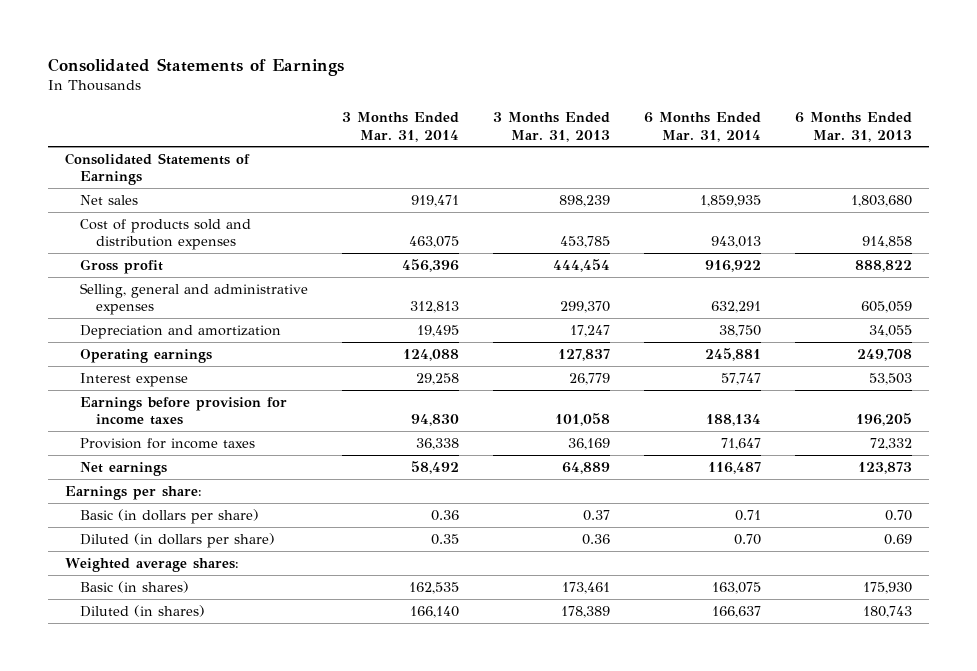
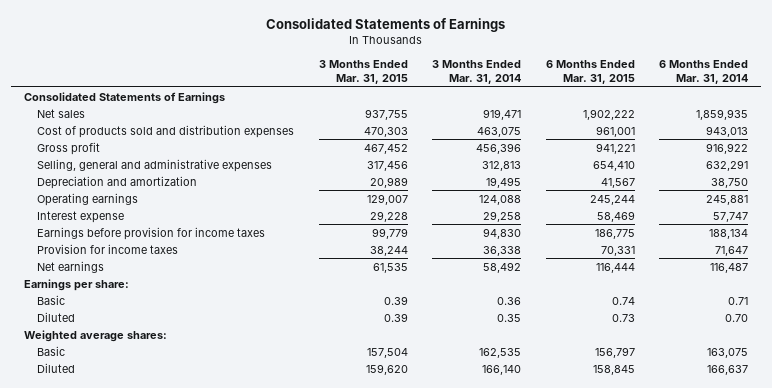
[493,111,611,142] 3 Months Ended Mar. 31, 2013 -> none
[794,111,912,142] 6 Months Ended Mar. 31, 2013 -> none
none -> [318,59,408,85] 3 Months Ended Mar. 31, 2015
none -> [545,59,635,85] 6 Months Ended Mar. 31, 2015
[80,508,260,524] Basic (in dollars per share) -> [37,294,66,305] Basic
[80,532,276,548] Diluted (in dollars per share) -> [37,311,76,322] Diluted
[80,580,190,593] Basic (in shares) -> [37,345,66,356] Basic
[80,604,206,617] Diluted (in shares) -> [37,362,76,373] Diluted

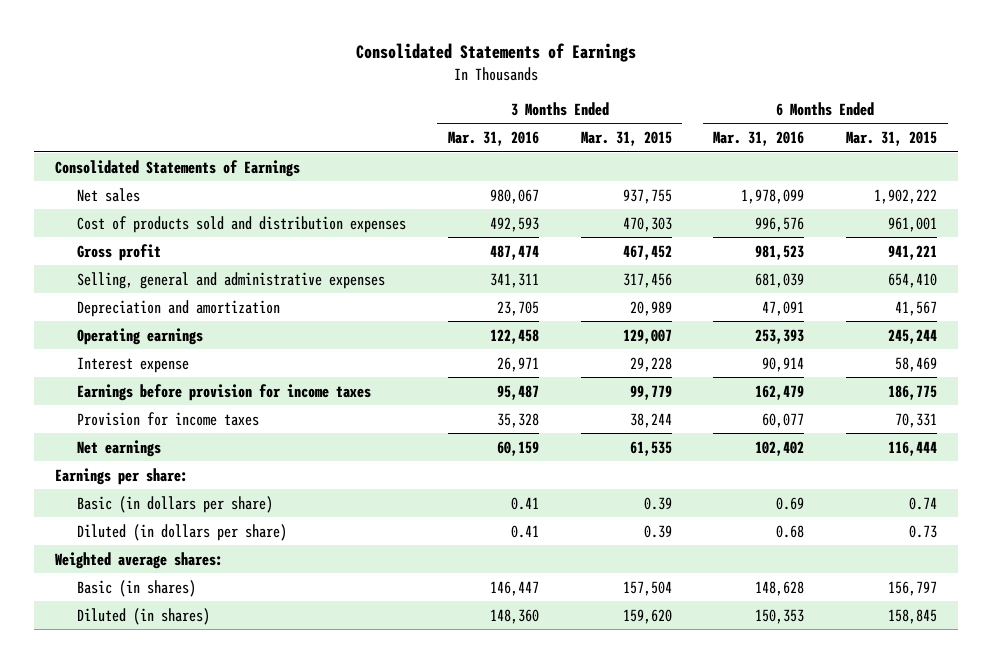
[432,59,522,85] 3 Months Ended Mar. 31, 2014 -> none
[659,59,749,85] 6 Months Ended Mar. 31, 2014 -> none
none -> [447,131,539,147] Mar. 31, 2016
none -> [713,131,805,147] Mar. 31, 2016
[37,294,66,305] Basic -> [77,495,274,513] Basic (in dollars per share)
[37,311,76,322] Diluted -> [77,523,288,541] Diluted (in dollars per share)
[37,345,66,356] Basic -> [77,579,197,597] Basic (in shares)
[37,362,76,373] Diluted -> [77,607,211,625] Diluted (in shares)

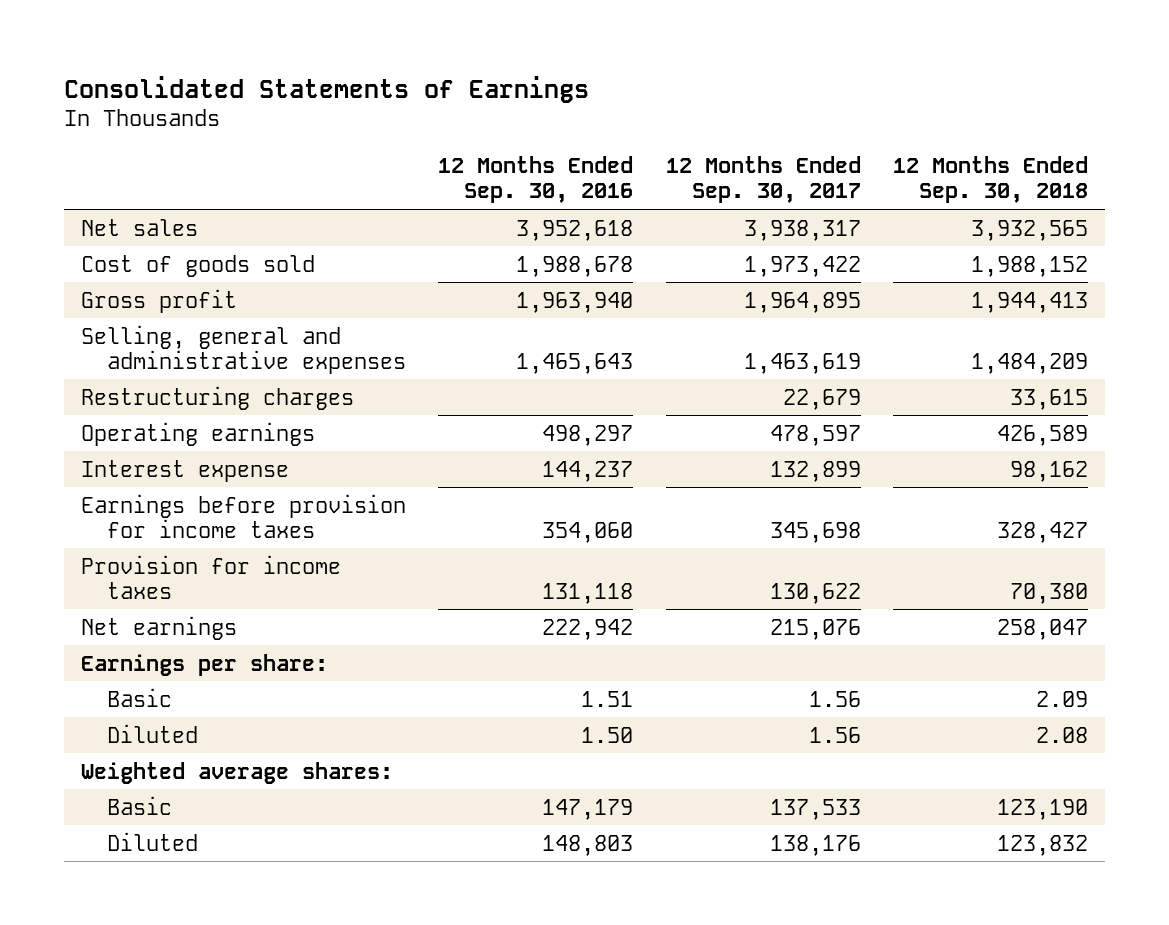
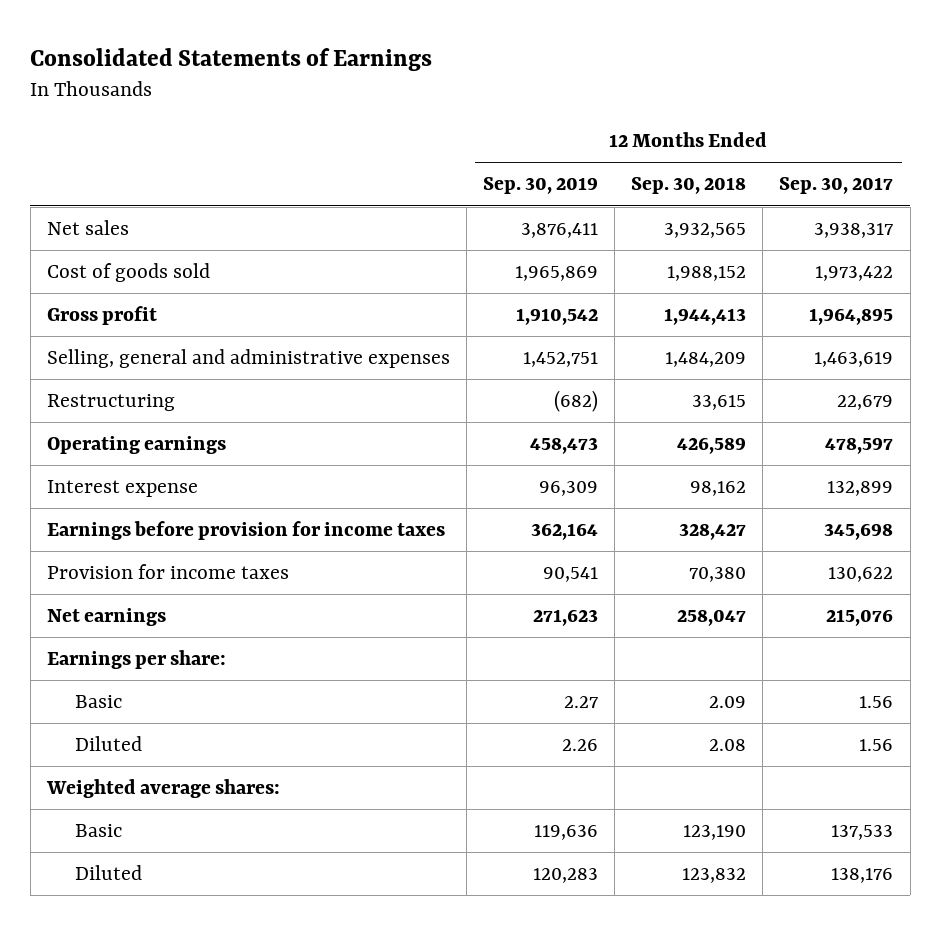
[438,156,634,204] 12 Months Ended Sep. 30, 2016 -> none
none -> [482,177,598,195] Sep. 30, 2019
[80,385,354,410] Restructuring charges -> [46,394,175,412] Restructuring

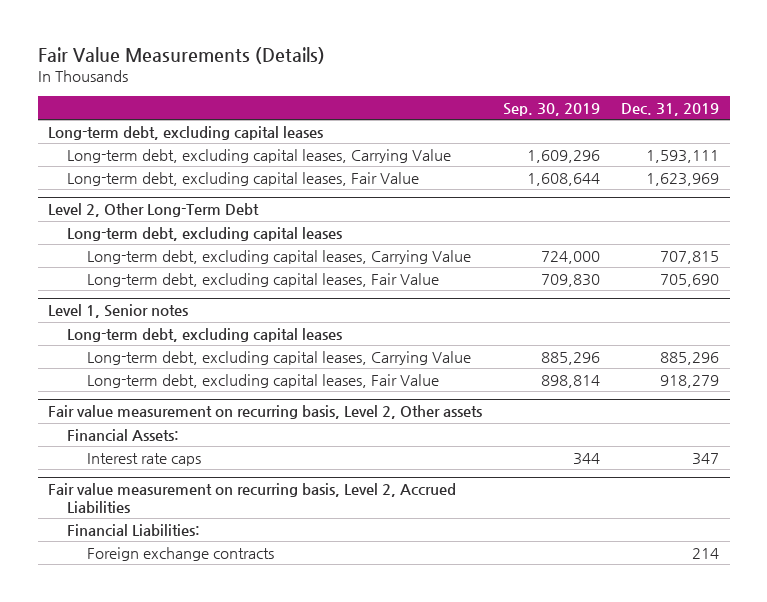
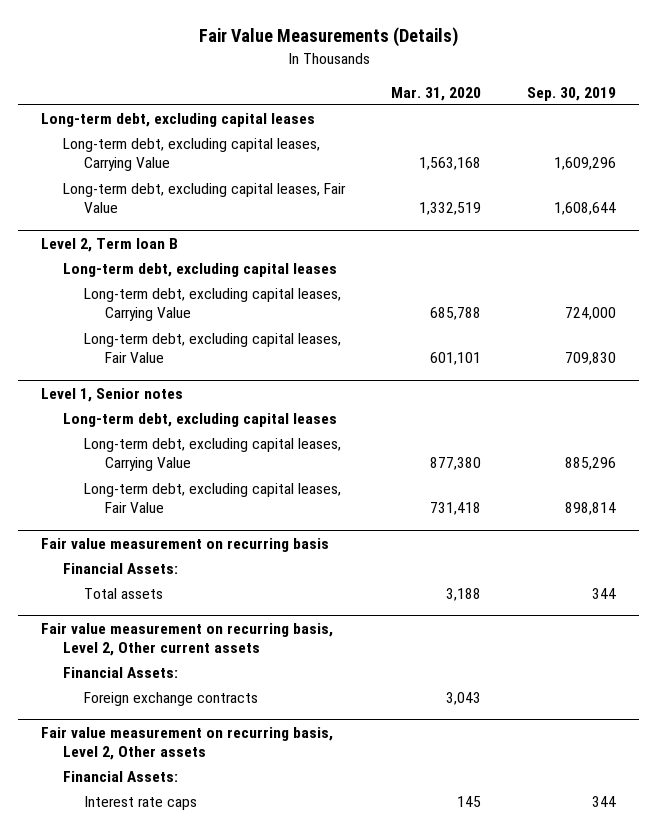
[621,102,720,116] Dec. 31, 2019 -> none
none -> [390,86,481,101] Mar. 31, 2020
[48,203,260,218] Level 2, Other Long-Term Debt -> none
none -> [41,237,179,252] Level 2, Term loan B
none -> [41,537,330,552] Fair value measurement on recurring basis
none -> [62,563,178,575] Financial Assets:
none -> [84,588,164,600] Total assets
none -> [41,622,334,656] Fair value measurement on recurring basis, Level 2, Other current assets
none -> [62,667,178,679] Financial Assets:
none -> [84,692,259,707] Foreign exchange contracts
[48,483,457,513] Fair value measurement on recurring basis, Level 2, Accrued Liabilities -> none
[67,523,201,536] Financial Liabilities: -> none
[86,546,274,561] Foreign exchange contracts -> none

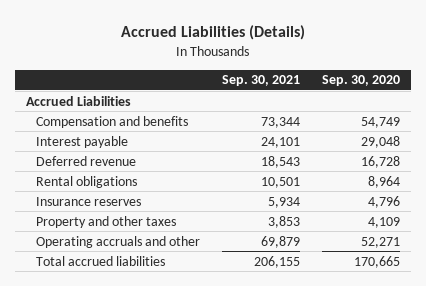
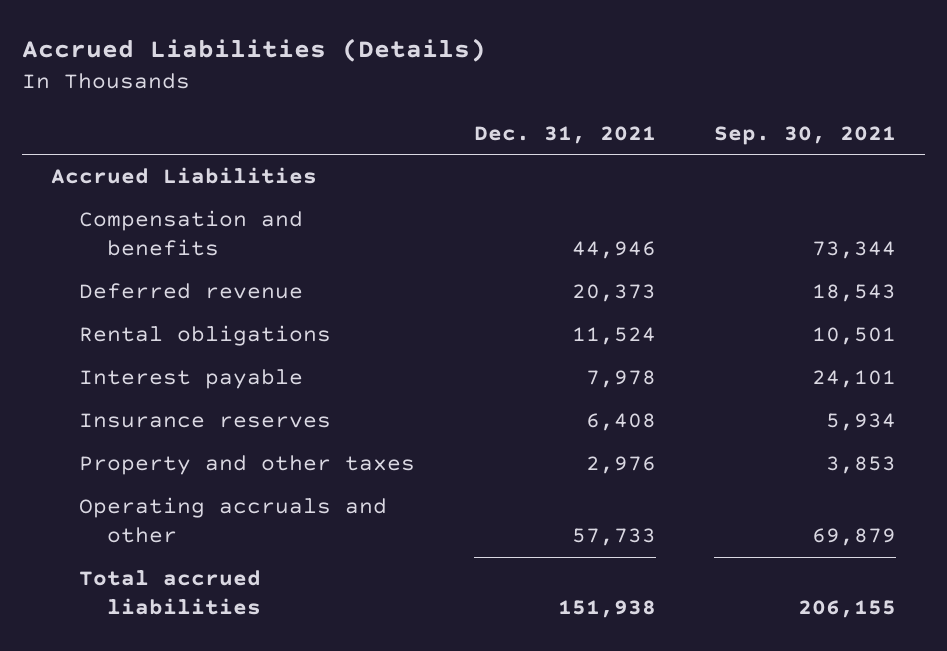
[321,75,400,87] Sep. 30, 2020 -> none
none -> [473,125,656,144] Dec. 31, 2021
[36,135,129,148] Interest payable -> [79,369,304,390] Interest payable

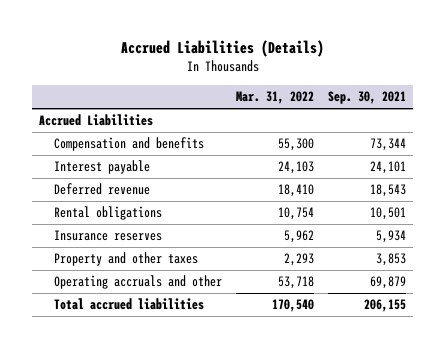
[473,125,656,144] Dec. 31, 2021 -> none
none -> [235,91,314,105] Mar. 31, 2022
[79,369,304,390] Interest payable -> [53,160,150,175] Interest payable

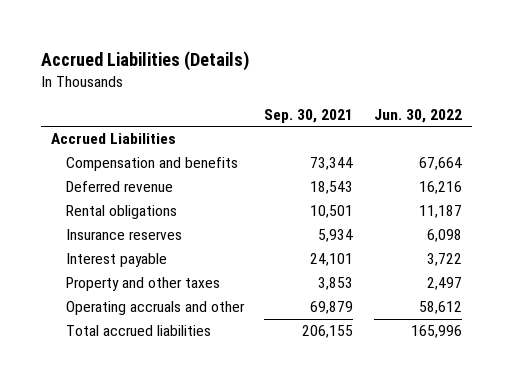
[235,91,314,105] Mar. 31, 2022 -> none
none -> [373,108,462,123] Jun. 30, 2022
[53,160,150,175] Interest payable -> [66,253,168,268] Interest payable

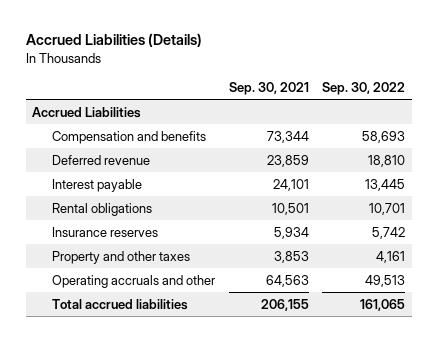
[373,108,462,123] Jun. 30, 2022 -> none
none -> [322,82,406,96] Sep. 30, 2022
[310,181,354,195] 18,543 -> [266,154,309,167] 23,859
[66,253,168,268] Interest payable -> [52,178,143,192] Interest payable
[310,301,354,315] 69,879 -> [265,274,309,287] 64,563

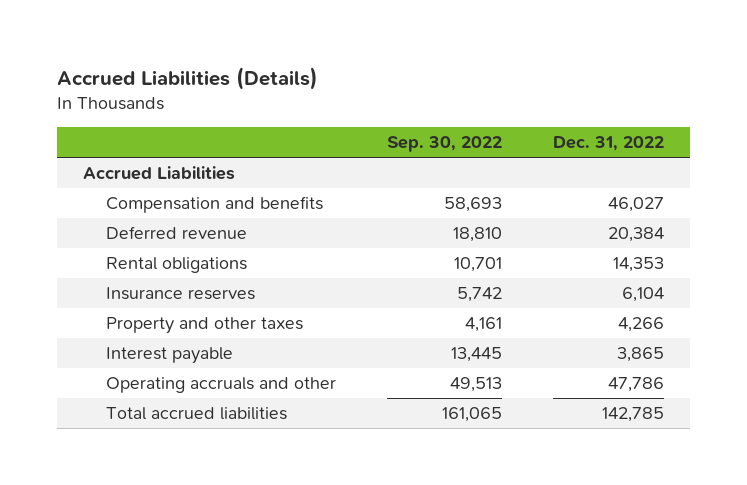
[228,82,309,96] Sep. 30, 2021 -> none
none -> [553,136,665,152] Dec. 31, 2022
[52,178,143,192] Interest payable -> [105,346,233,364] Interest payable

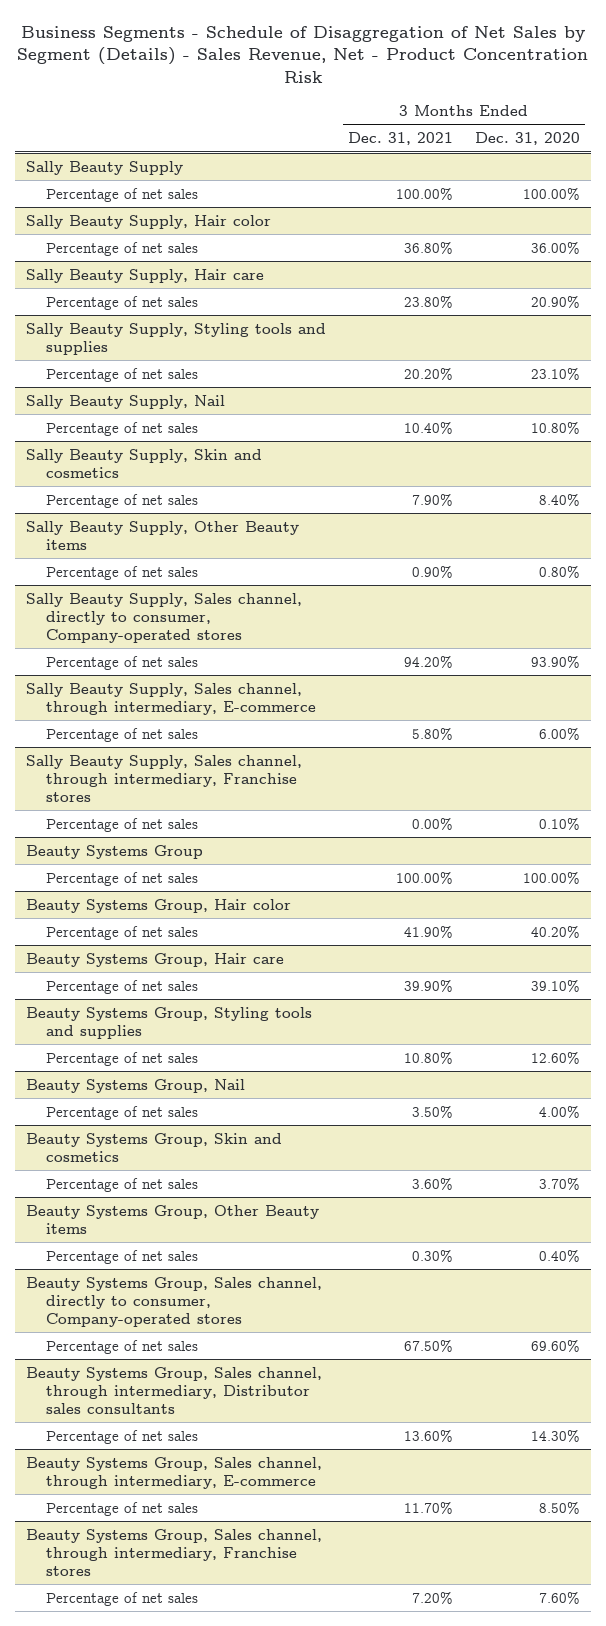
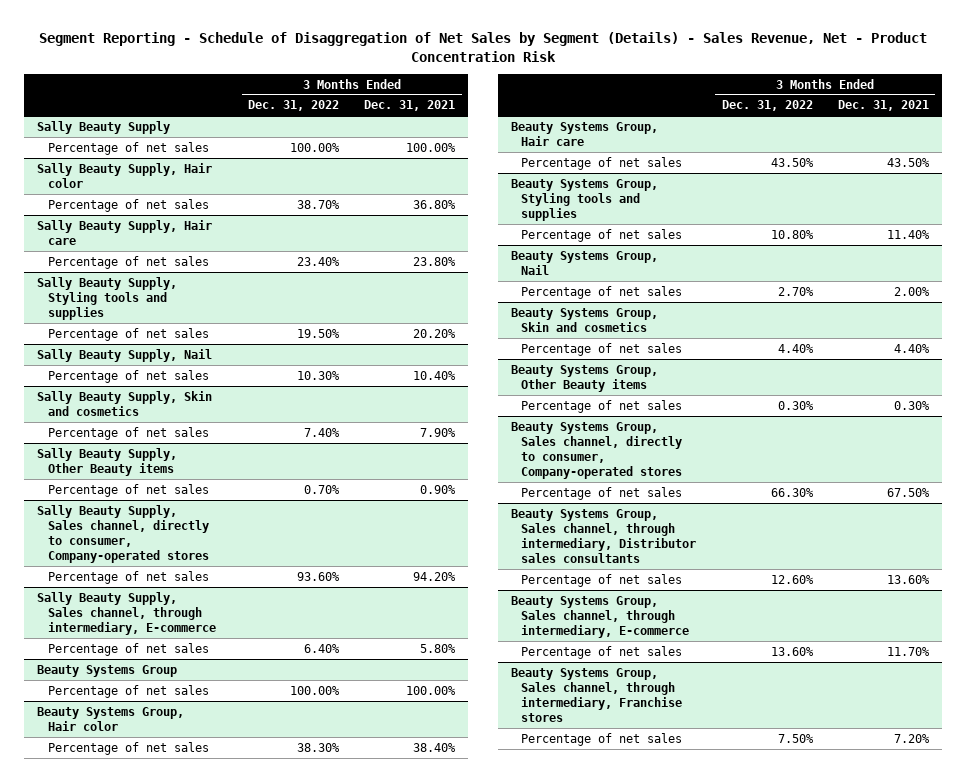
[17,25,589,83] Business Segments - Schedule of Disaggregation of Net Sales by Segment (Details) - Sales Revenue, Net - Product Concentration Risk -> [39,32,928,62] Segment Reporting - Schedule of Disaggregation of Net Sales by Segment (Details) - Sales Revenue, Net - Product Concentration Risk
[474,131,580,145] Dec. 31, 2020 -> none
none -> [247,100,339,112] Dec. 31, 2022
[26,754,303,802] Sally Beauty Supply, Sales channel, through intermediary, Franchise stores -> none
[46,817,199,832] Percentage of net sales -> none
[404,924,454,938] 41.90% -> [413,742,457,752] 38.40%
[404,978,454,992] 39.90% -> [887,157,931,167] 43.50%
[404,1050,454,1064] 10.80% -> [887,229,931,239] 11.40%
[412,1104,454,1118] 3.50% -> [894,286,931,296] 2.00%
[412,1176,454,1190] 3.60% -> [894,343,931,353] 4.40%

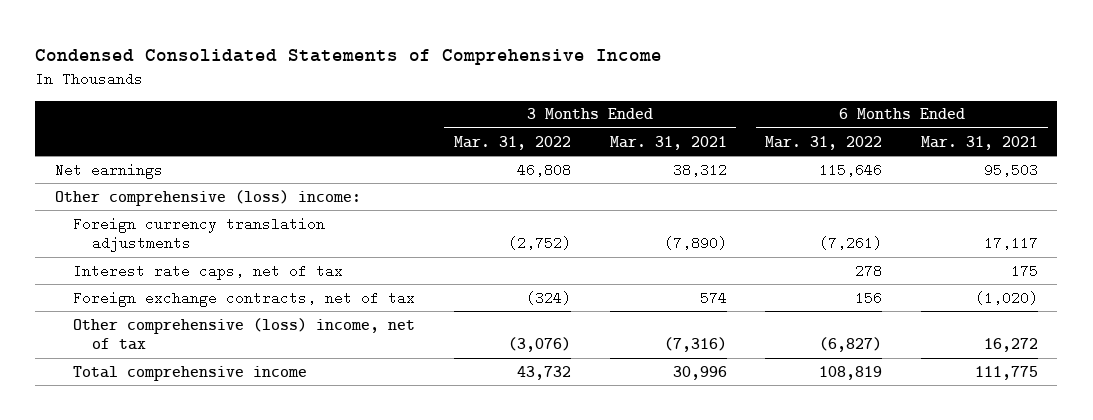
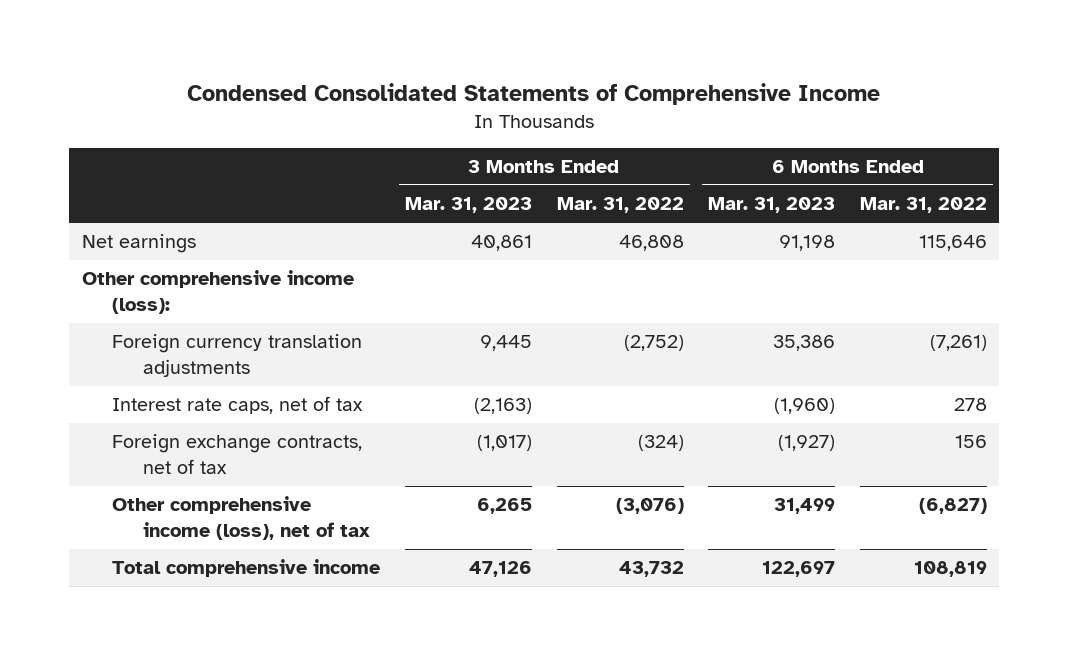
[609,135,727,150] Mar. 31, 2021 -> none
[921,135,1039,150] Mar. 31, 2021 -> none
none -> [405,197,533,214] Mar. 31, 2023
none -> [708,197,836,214] Mar. 31, 2023
[54,189,361,206] Other comprehensive (loss) income: -> [81,270,354,315] Other comprehensive income (loss):
[73,317,416,351] Other comprehensive (loss) income, net of tax -> [112,496,370,541] Other comprehensive income (loss), net of tax

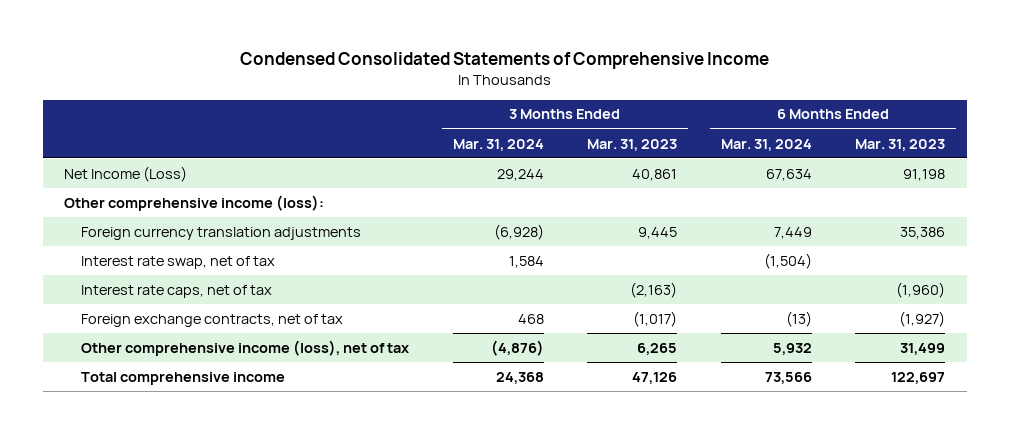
[556,197,684,214] Mar. 31, 2022 -> none
[860,197,988,214] Mar. 31, 2022 -> none
none -> [452,138,544,151] Mar. 31, 2024
none -> [720,138,812,151] Mar. 31, 2024
[81,234,196,254] Net earnings -> [64,165,188,182] Net Income (Loss)
none -> [81,255,276,269] Interest rate swap, net of tax

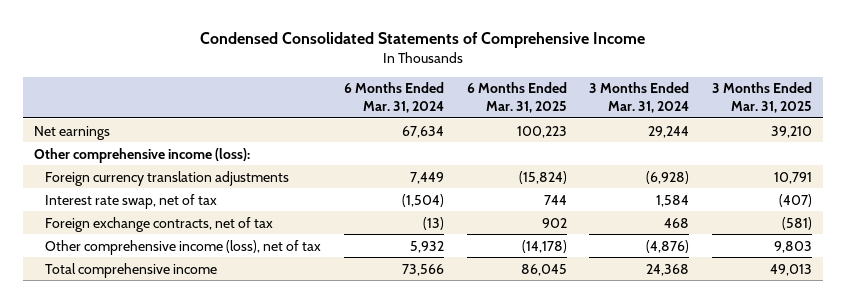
[587,138,678,151] Mar. 31, 2023 -> none
[855,138,946,151] Mar. 31, 2023 -> none
none -> [466,82,567,113] 6 Months Ended Mar. 31, 2025
none -> [711,82,812,113] 3 Months Ended Mar. 31, 2025
[64,165,188,182] Net Income (Loss) -> [34,125,111,140] Net earnings
[81,284,273,298] Interest rate caps, net of tax -> none

